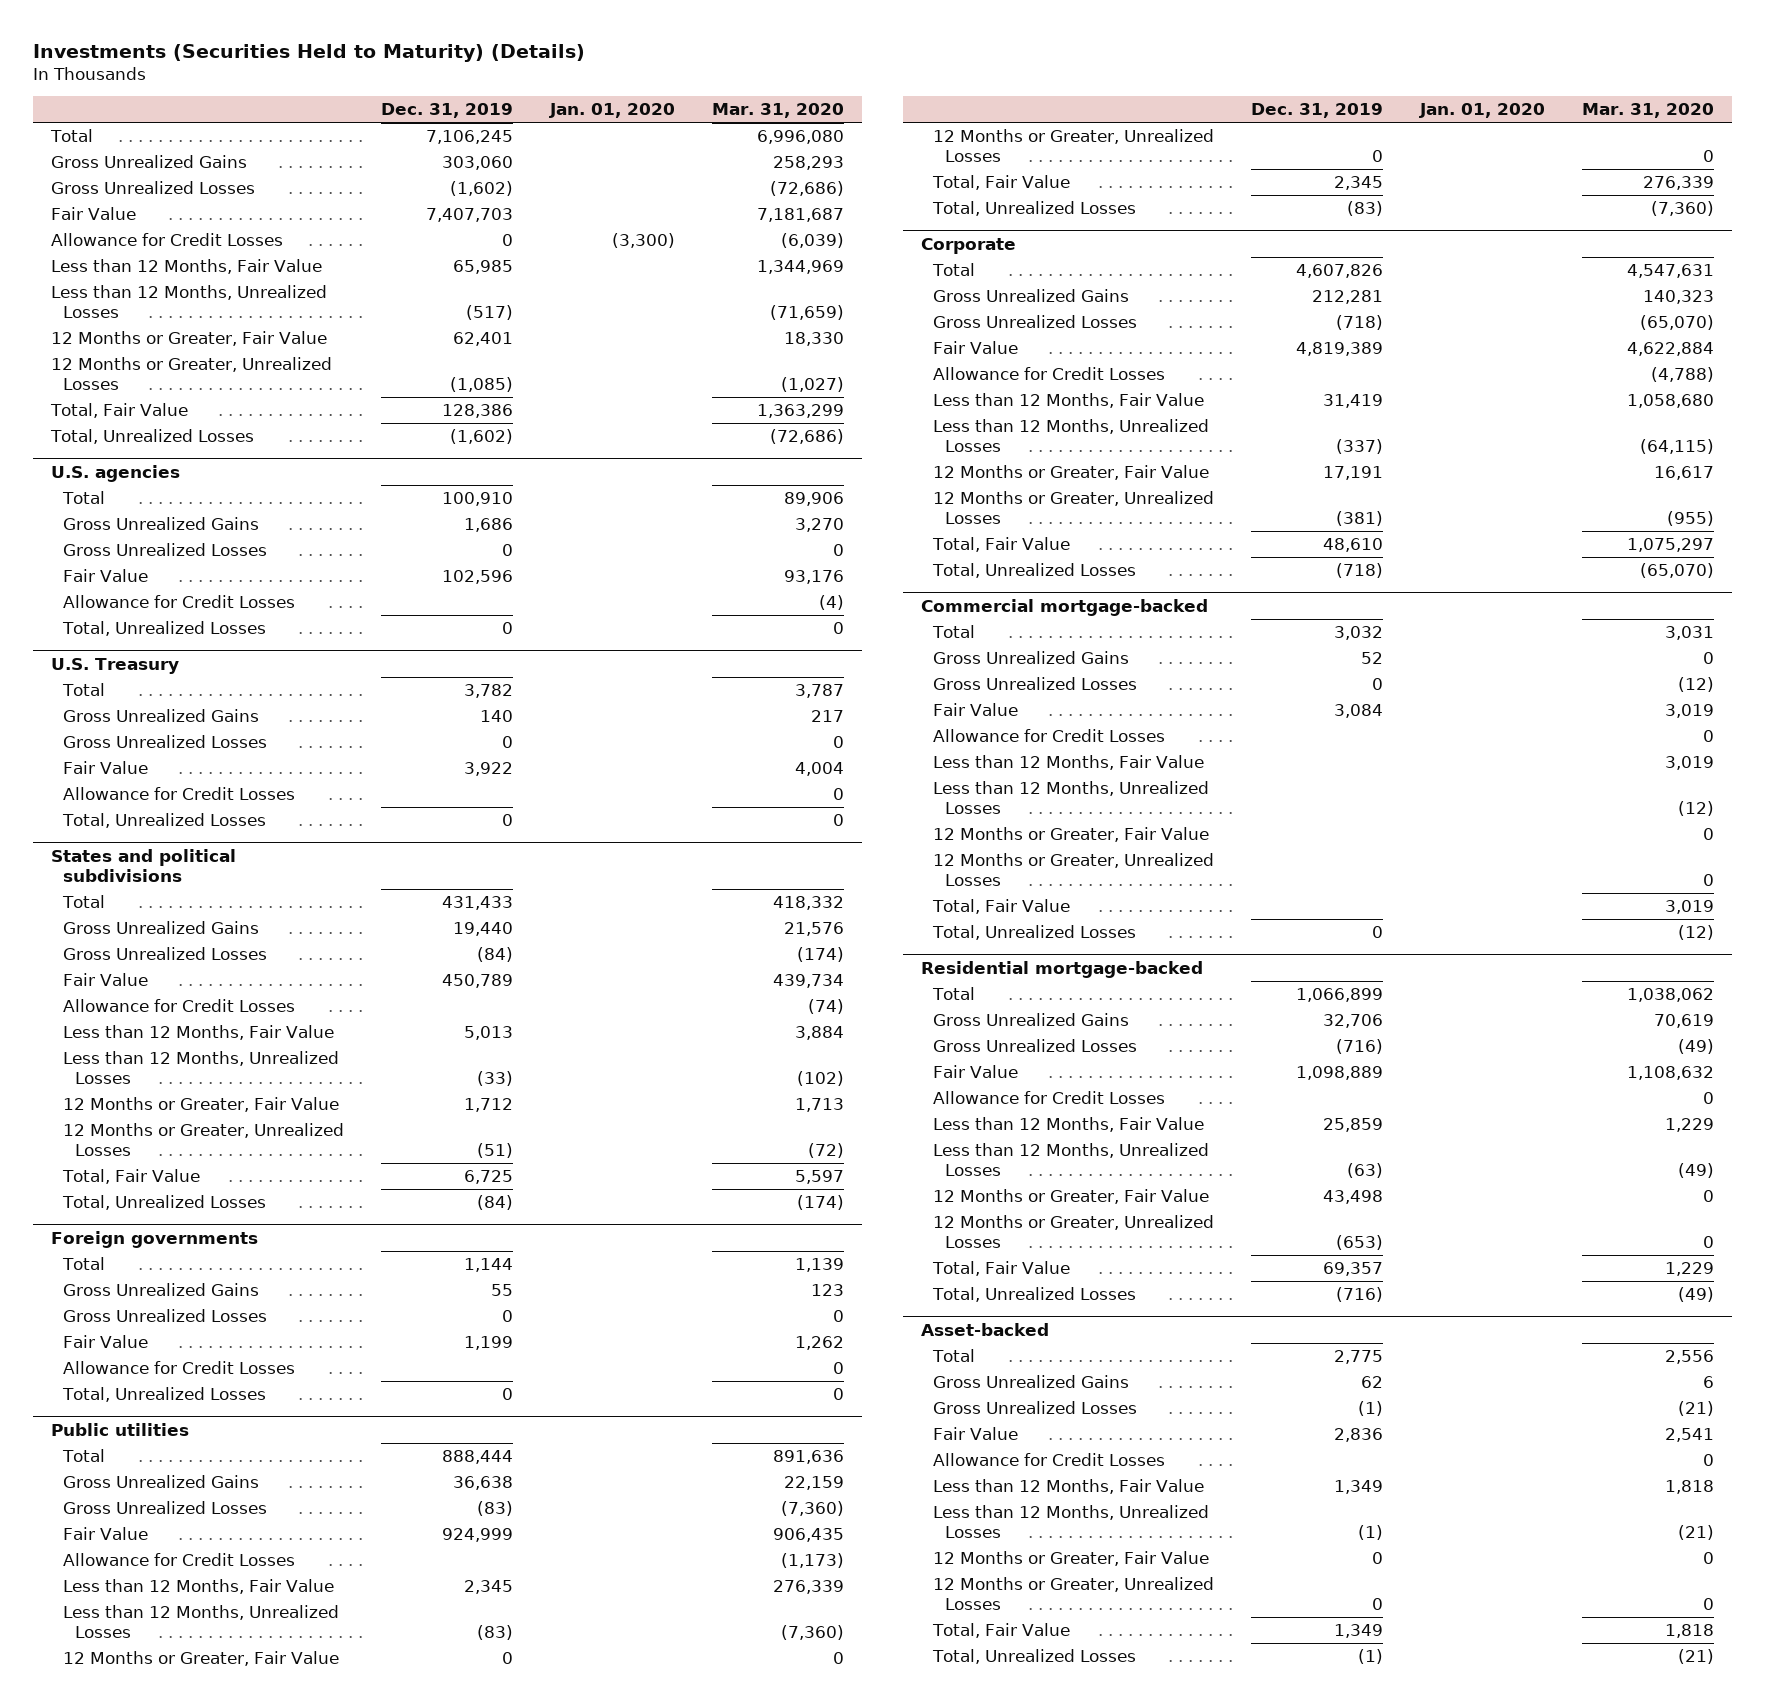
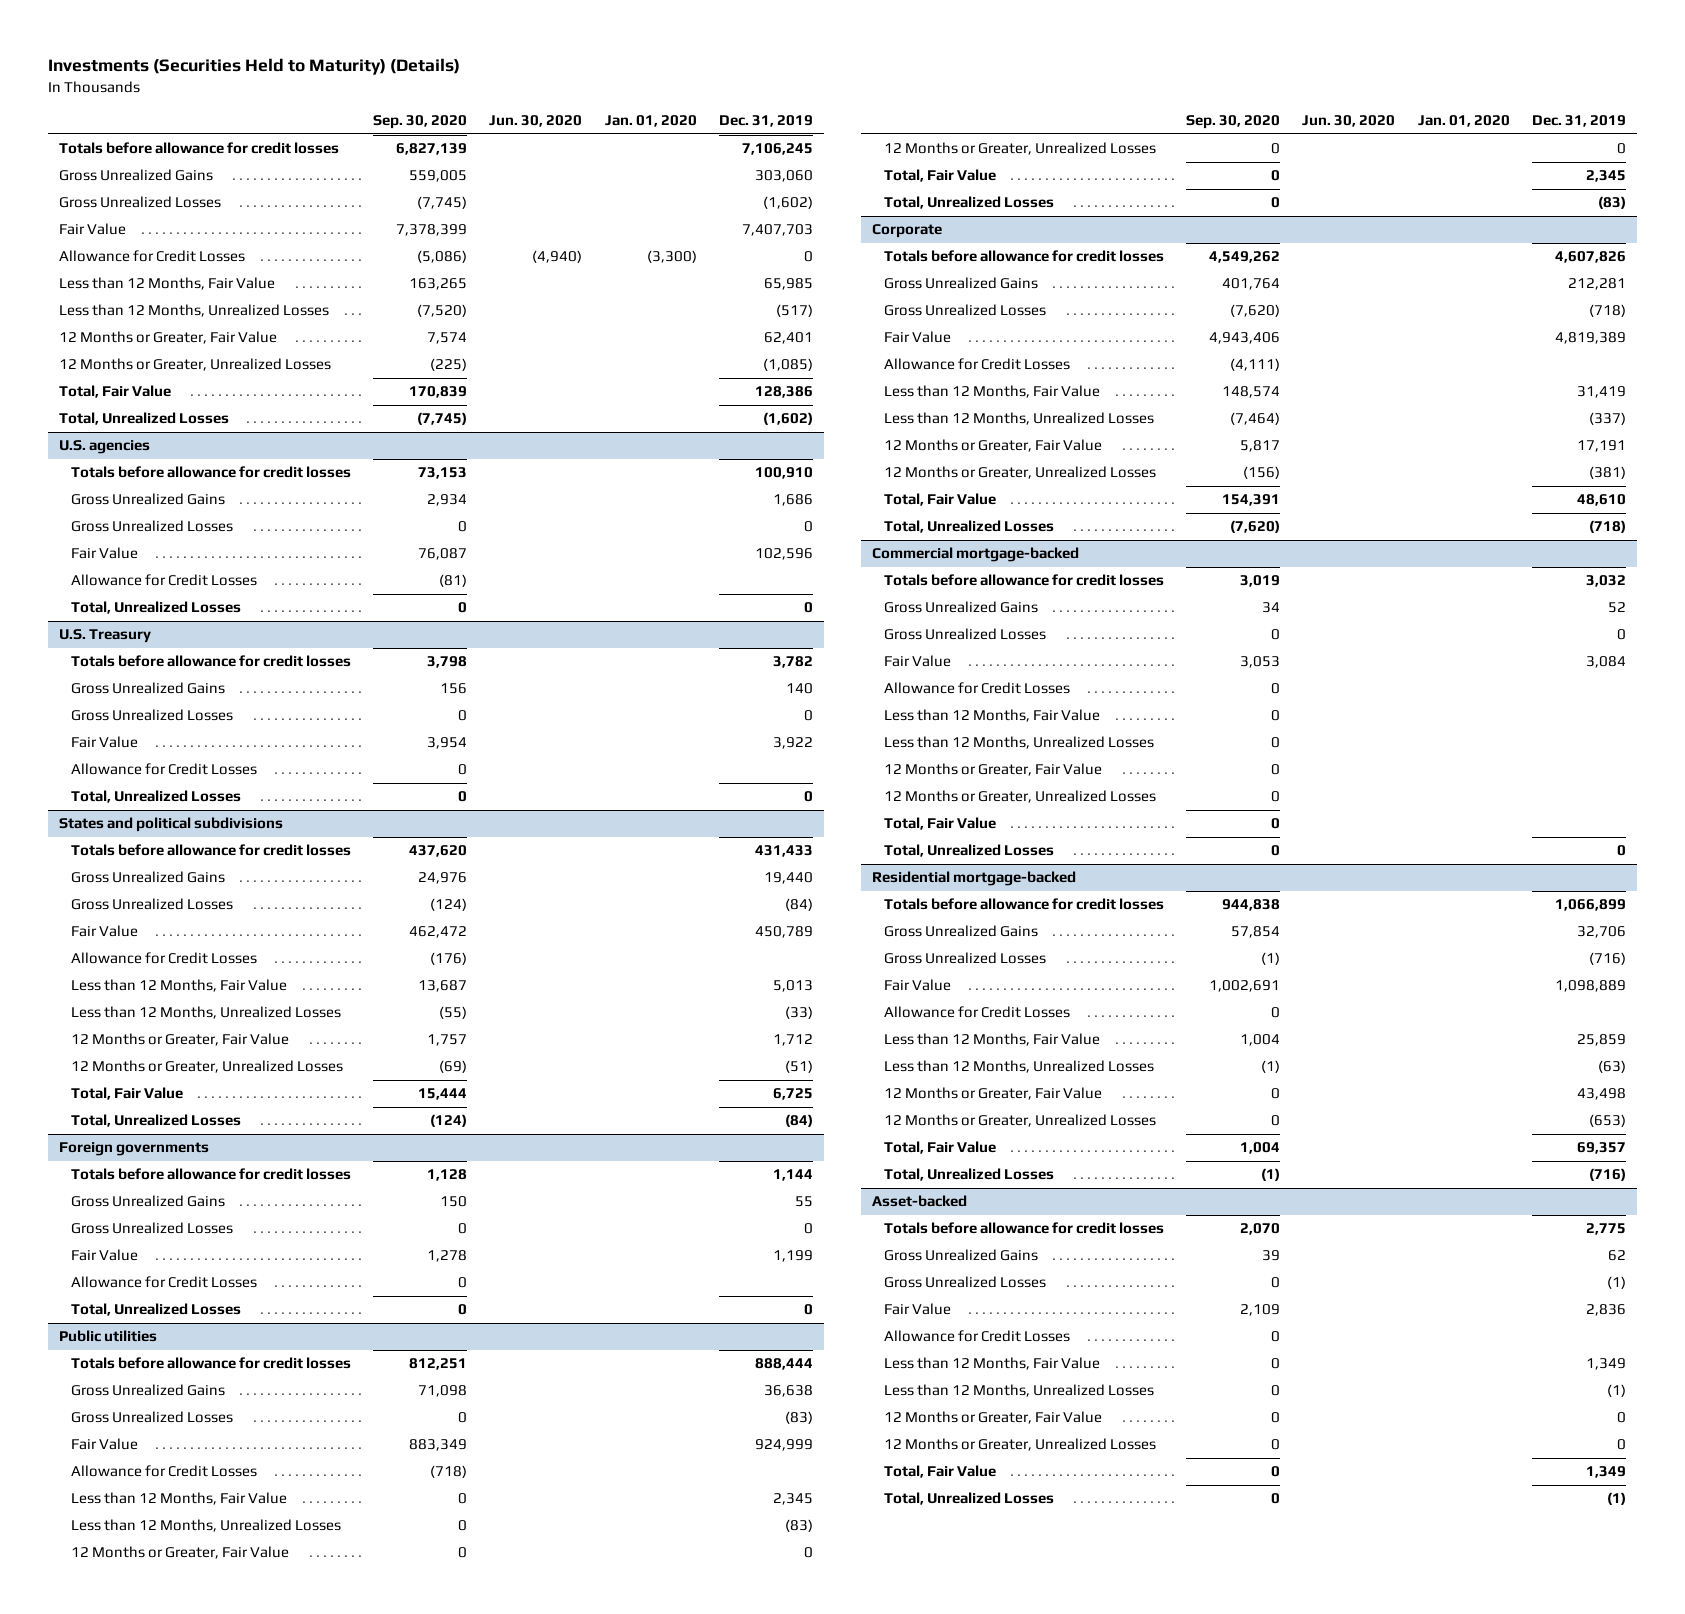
[711,103,844,119] Mar. 31, 2020 -> none
none -> [373,115,468,130] Sep. 30, 2020
none -> [489,115,583,128] Jun. 30, 2020
[50,128,94,142] Total -> [59,142,340,155] Totals before allowance for credit losses
[62,490,106,504] Total -> [71,466,352,479] Totals before allowance for credit losses
[62,682,106,696] Total -> [71,655,352,668] Totals before allowance for credit losses
[62,894,106,908] Total -> [71,844,352,857] Totals before allowance for credit losses
[62,1256,106,1270] Total -> [71,1168,352,1181] Totals before allowance for credit losses
[62,1448,106,1462] Total -> [71,1357,352,1370] Totals before allowance for credit losses
[932,262,976,276] Total -> [884,250,1165,263] Totals before allowance for credit losses
[932,624,976,638] Total -> [884,574,1165,587] Totals before allowance for credit losses
[932,986,976,1000] Total -> [884,898,1165,911] Totals before allowance for credit losses
[932,1348,976,1362] Total -> [884,1222,1165,1235] Totals before allowance for credit losses

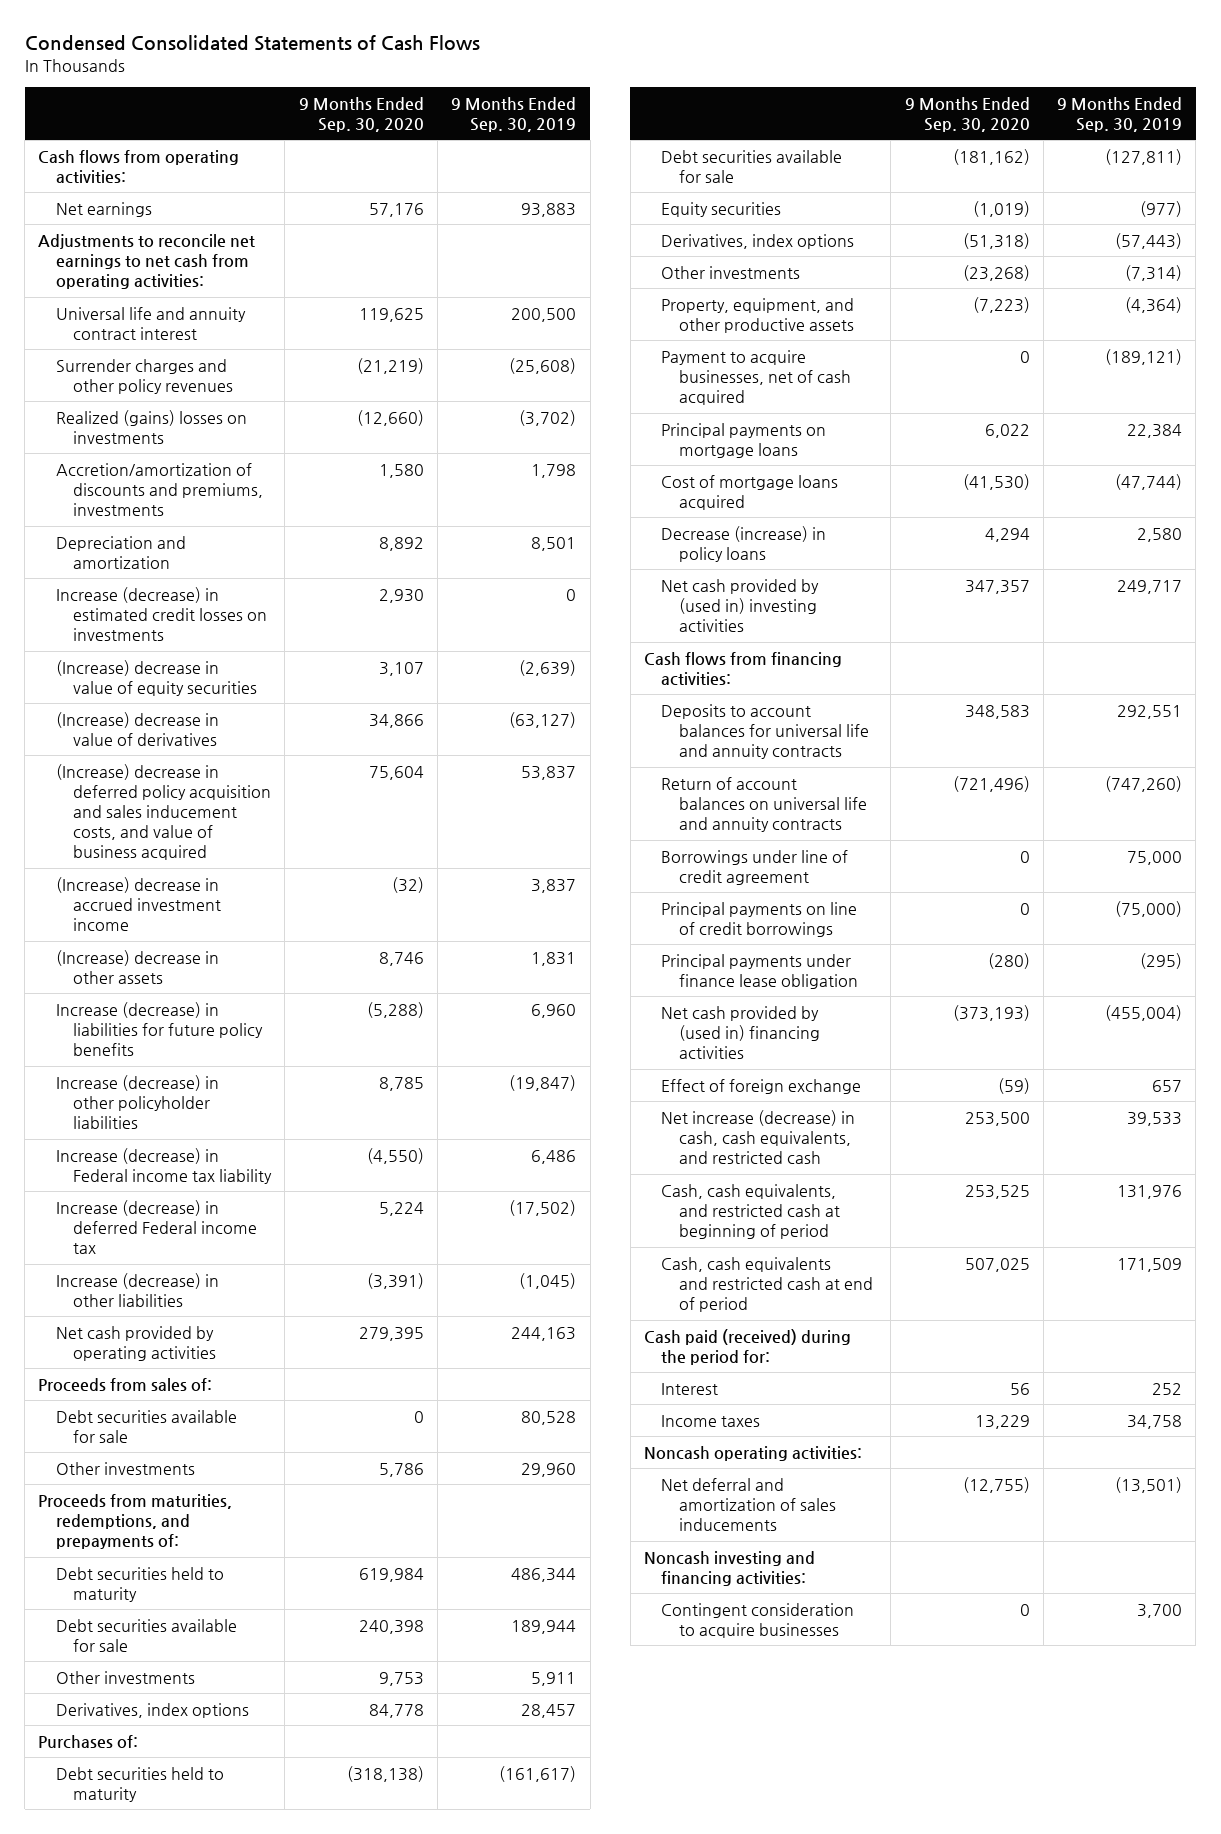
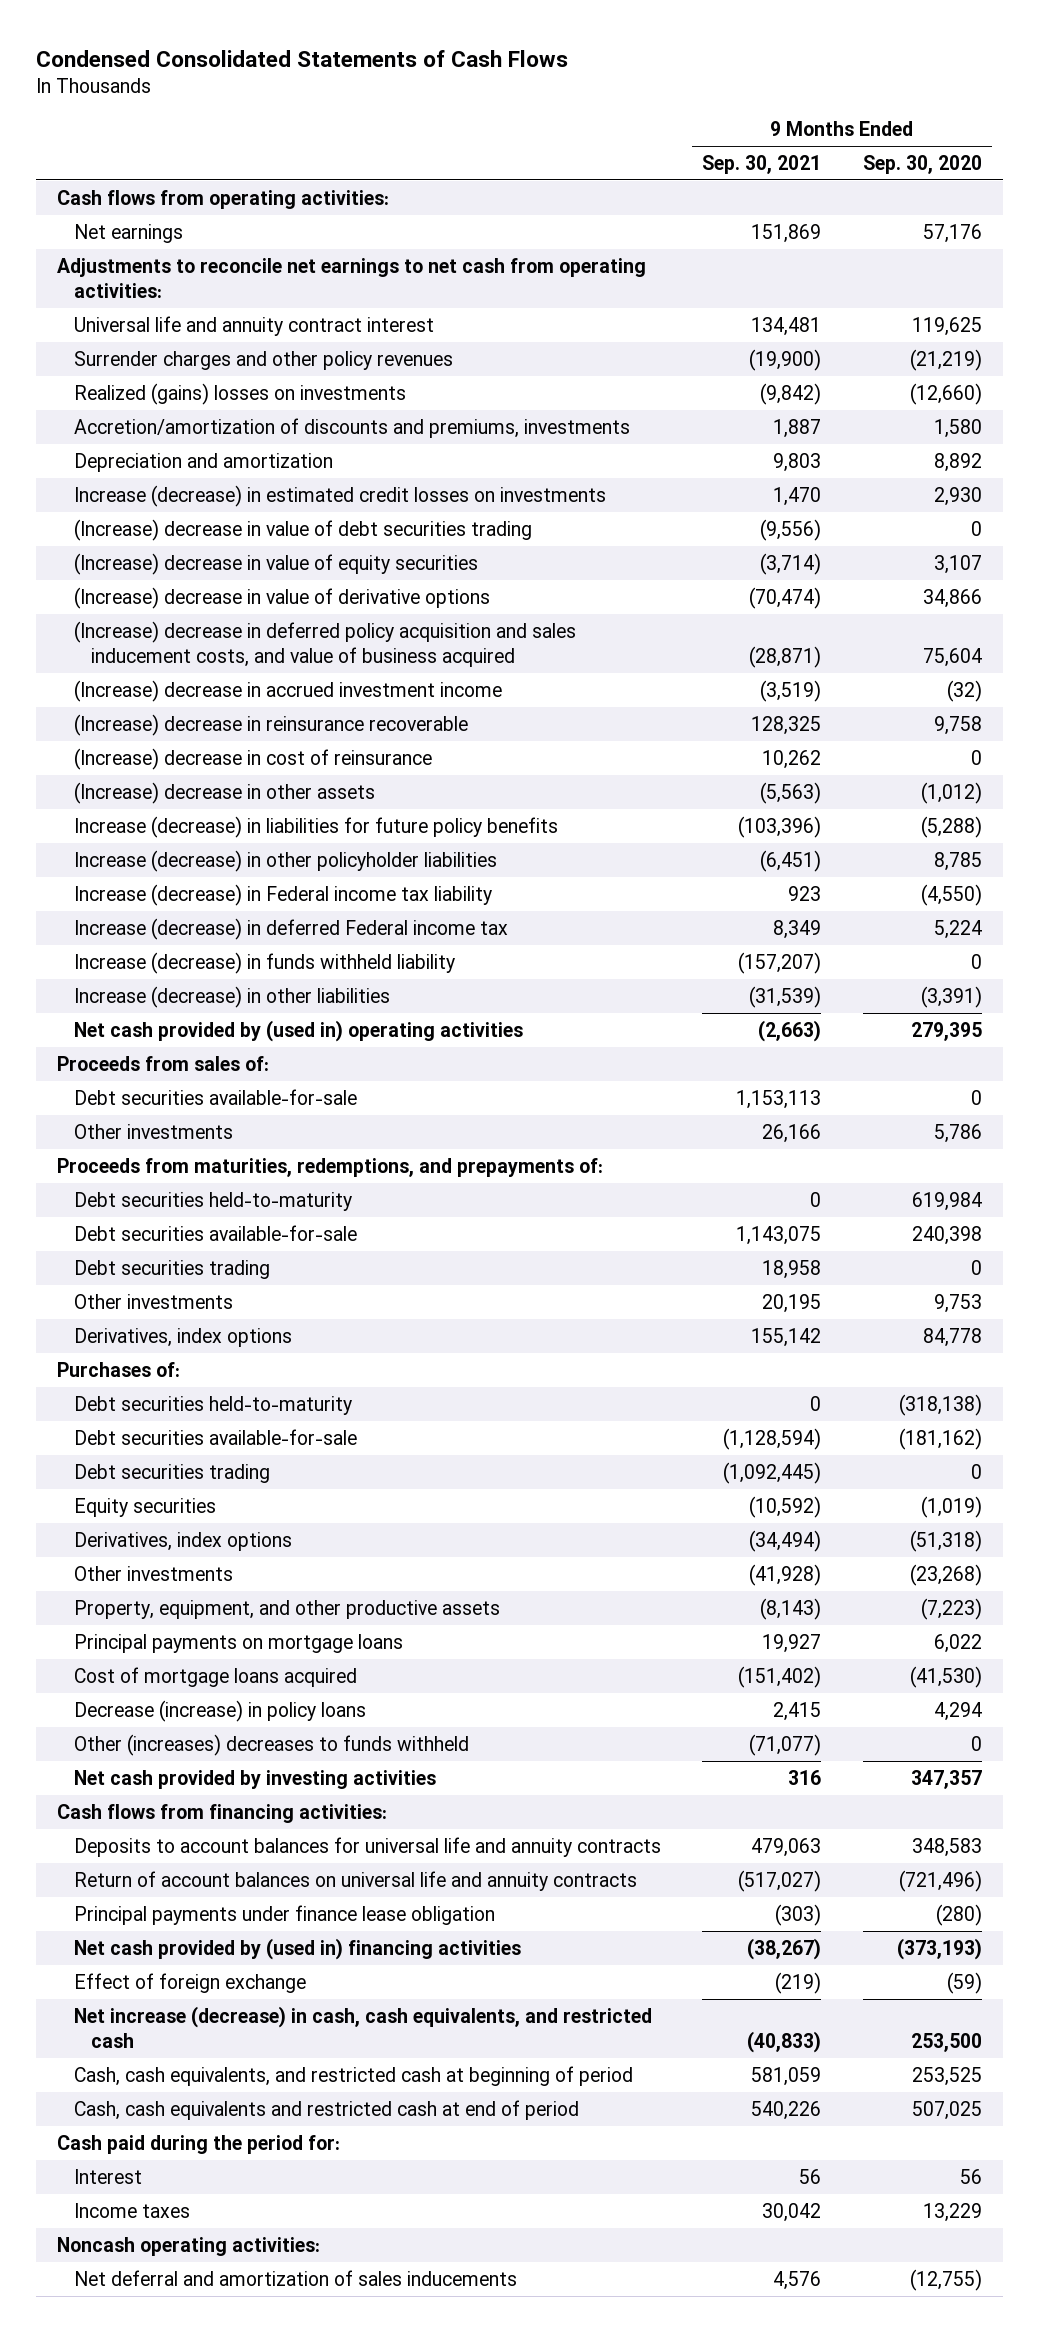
[451,96,577,132] 9 Months Ended Sep. 30, 2019 -> none
none -> [702,154,822,174] Sep. 30, 2021
none -> [73,518,532,541] (Increase) decrease in value of debt securities trading
[55,711,219,746] (Increase) decrease in value of derivatives -> [73,586,490,609] (Increase) decrease in value of derivative options
none -> [73,713,468,736] (Increase) decrease in reinsurance recoverable
none -> [73,747,432,770] (Increase) decrease in cost of reinsurance
[378,951,424,966] 8,746 -> [920,781,982,804] (1,012)
none -> [73,951,455,974] Increase (decrease) in funds withheld liability
[55,1325,217,1361] Net cash provided by operating activities -> [73,1019,523,1042] Net cash provided by (used in) operating activities
[55,1409,237,1443] Debt securities available for sale -> [73,1088,357,1105] Debt securities available-for-sale
[55,1566,224,1602] Debt securities held to maturity -> [73,1191,352,1211] Debt securities held-to-maturity
[55,1618,237,1652] Debt securities available for sale -> [73,1224,357,1241] Debt securities available-for-sale
none -> [73,1259,270,1279] Debt securities trading
[55,1766,224,1802] Debt securities held to maturity -> [73,1395,352,1415] Debt securities held-to-maturity
[661,149,843,183] Debt securities available for sale -> [73,1428,357,1445] Debt securities available-for-sale
none -> [73,1463,270,1483] Debt securities trading
[661,349,851,405] Payment to acquire businesses, net of cash acquired -> none
none -> [73,1733,469,1756] Other (increases) decreases to funds withheld
[661,578,820,632] Net cash provided by (used in) investing activities -> [73,1769,436,1789] Net cash provided by investing activities
[661,849,849,885] Borrowings under line of credit agreement -> none
[661,901,858,937] Principal payments on line of credit borrowings -> none
[644,1328,852,1365] Cash paid (received) during the period for: -> [57,2134,341,2154] Cash paid during the period for:
[644,1550,816,1586] Noncash investing and financing activities: -> none
[661,1602,855,1638] Contingent consideration to acquire businesses -> none

